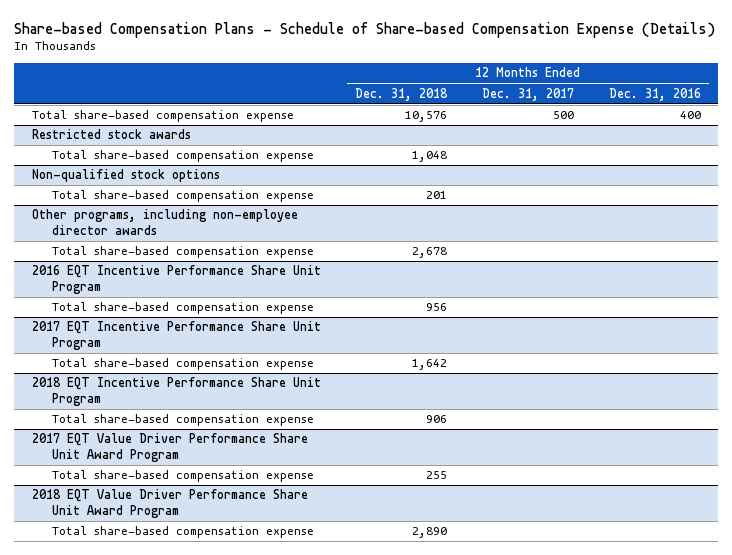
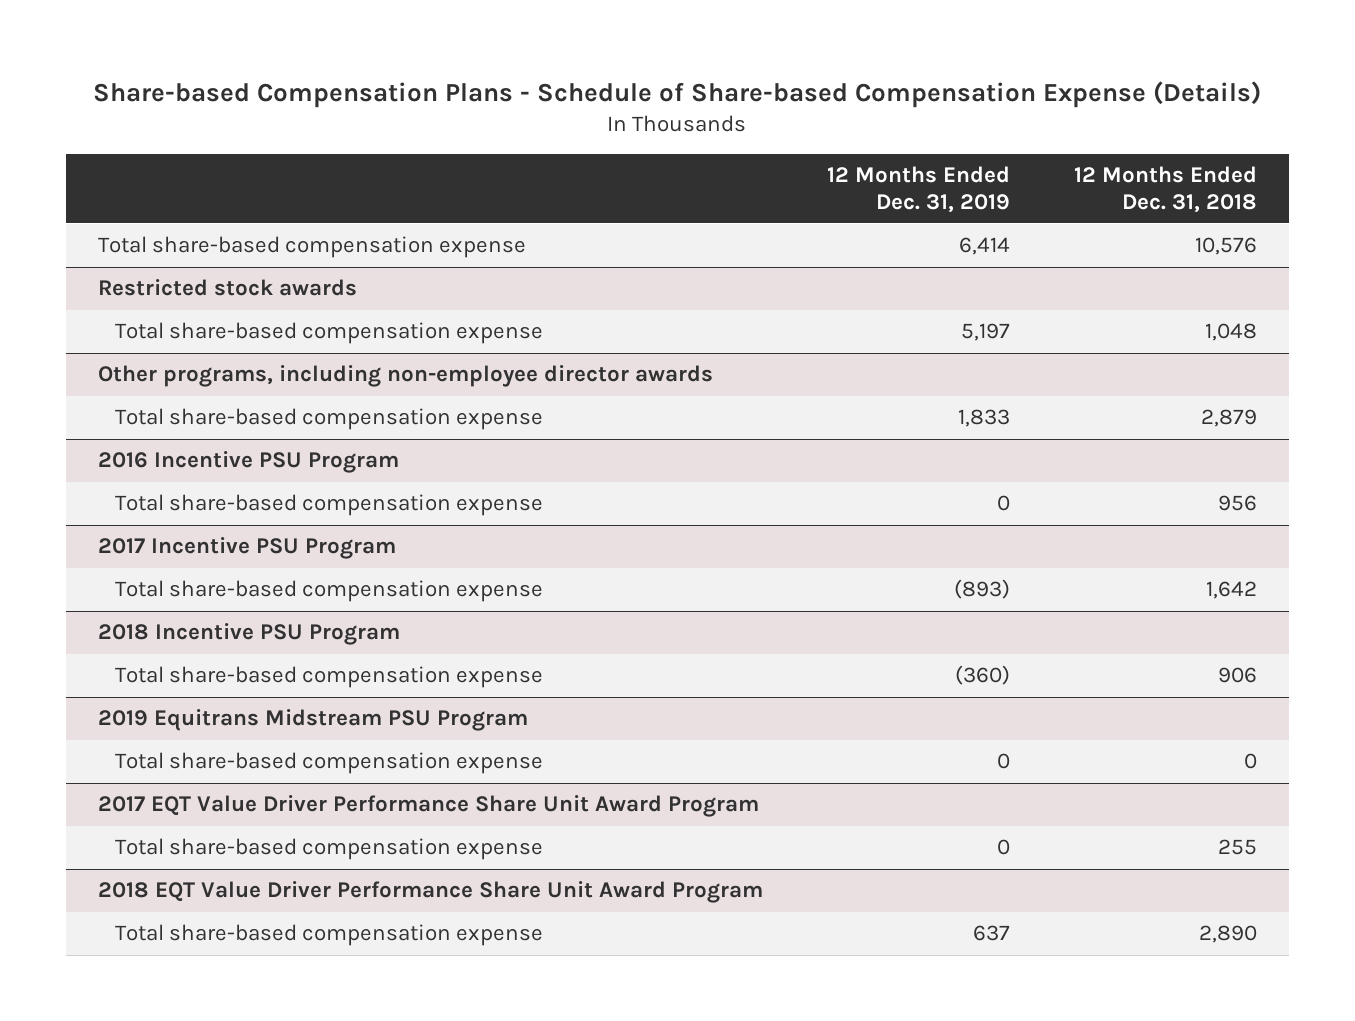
[482,87,575,101] Dec. 31, 2017 -> none
[608,87,701,101] Dec. 31, 2016 -> none
none -> [826,165,1010,213] 12 Months Ended Dec. 31, 2019
[31,169,220,183] Non-qualified stock options -> none
[51,190,314,203] Total share-based compensation expense -> none
[412,247,448,259] 2,678 -> [1200,409,1257,428] 2,879
[31,265,321,295] 2016 EQT Incentive Performance Share Unit Program -> [97,451,399,474] 2016 Incentive PSU Program
[31,321,321,351] 2017 EQT Incentive Performance Share Unit Program -> [97,537,396,560] 2017 Incentive PSU Program
[31,377,321,407] 2018 EQT Incentive Performance Share Unit Program -> [97,623,400,646] 2018 Incentive PSU Program
none -> [97,709,528,732] 2019 Equitrans Midstream PSU Program
none -> [115,752,544,775] Total share-based compensation expense

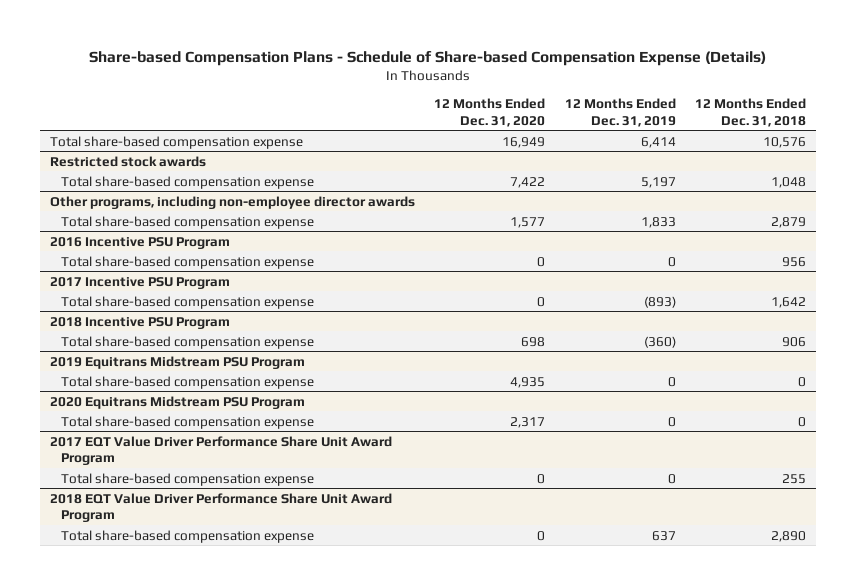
none -> [434,98,546,127] 12 Months Ended Dec. 31, 2020
none -> [50,395,306,409] 2020 Equitrans Midstream PSU Program
none -> [61,415,315,429] Total share-based compensation expense

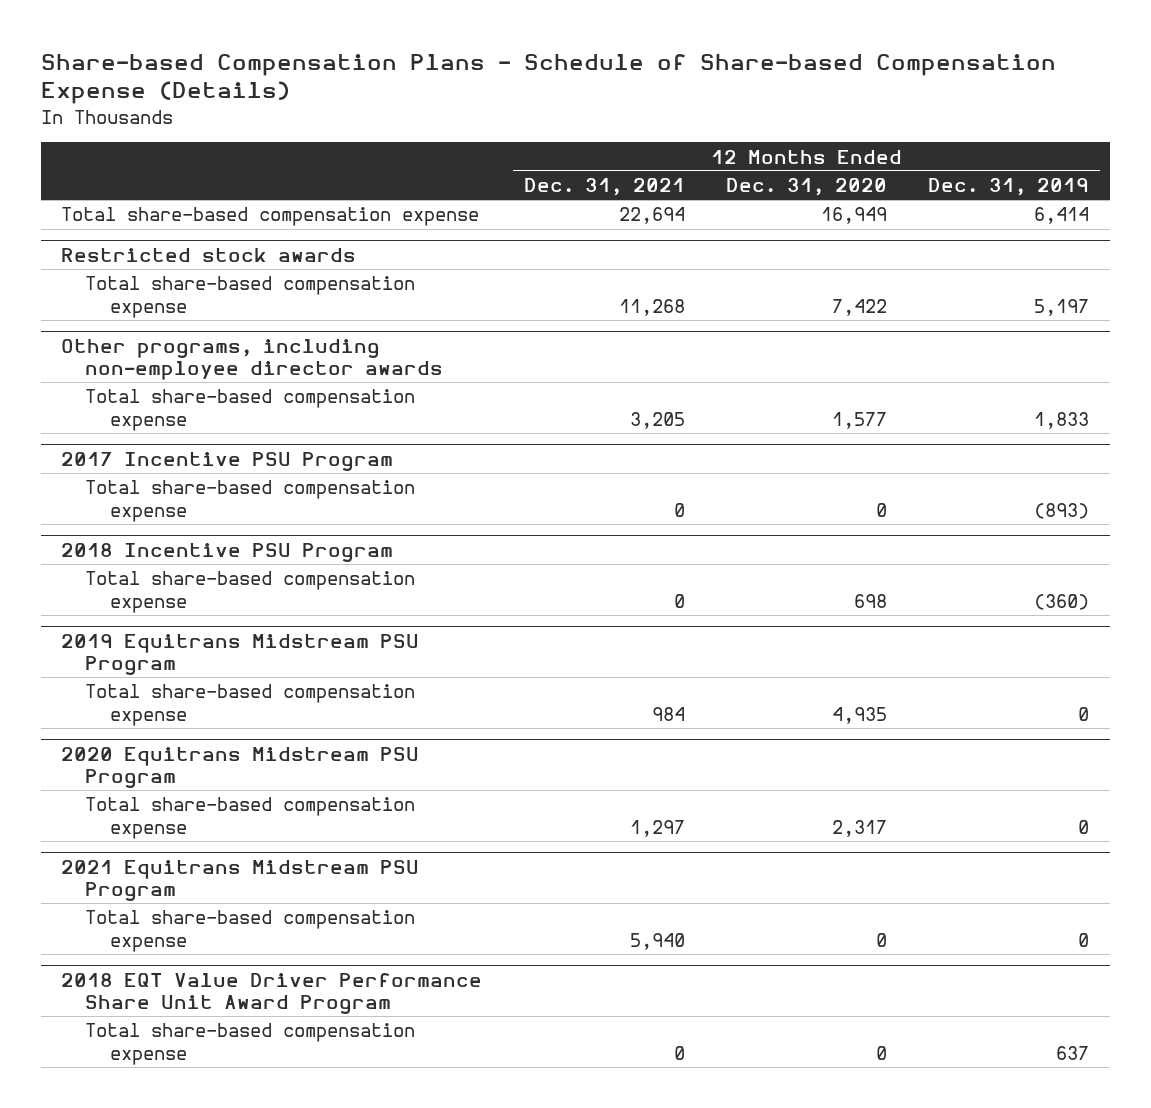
[695,98,807,127] 12 Months Ended Dec. 31, 2018 -> none
none -> [523,178,685,197] Dec. 31, 2021
[50,236,231,249] 2016 Incentive PSU Program -> none
[61,255,315,269] Total share-based compensation expense -> none
[50,435,393,466] 2017 EQT Value Driver Performance Share Unit Award Program -> none
none -> [61,859,420,901] 2021 Equitrans Midstream PSU Program

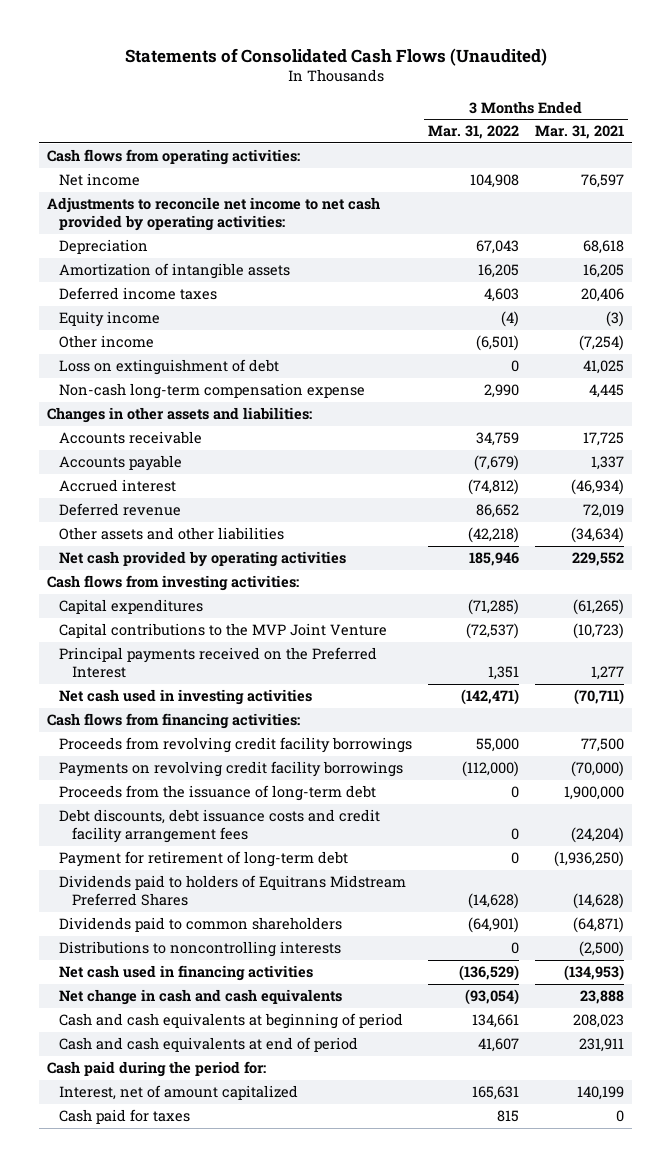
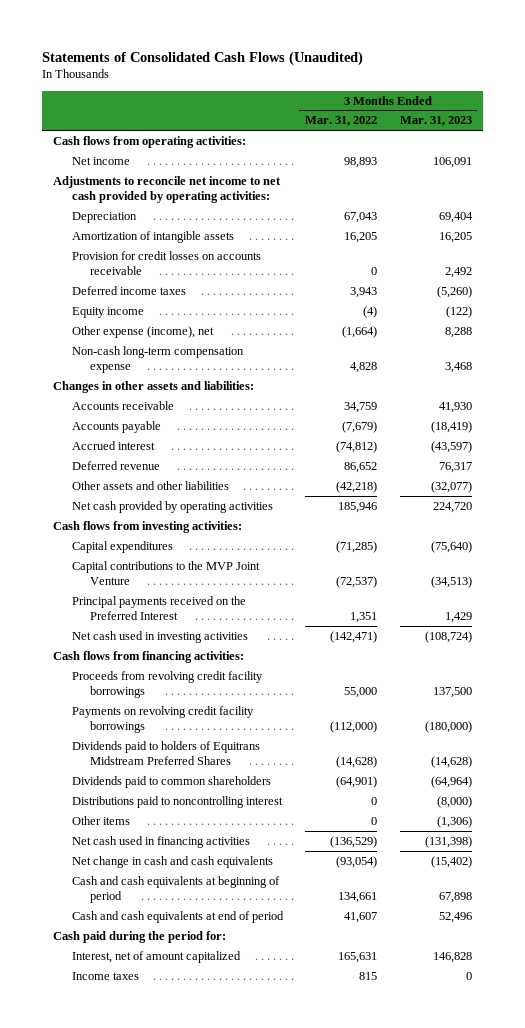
[535,125,625,140] Mar. 31, 2021 -> none
none -> [399,116,472,127] Mar. 31, 2023
[470,174,520,189] 104,908 -> [344,156,378,168] 98,893
none -> [71,250,261,275] Provision for credit losses on accounts receivable
[484,288,520,303] 4,603 -> [350,286,378,298] 3,943
[59,359,280,376] Loss on extinguishment of debt -> none
[59,335,155,349] Other income -> [71,325,214,338] Other expense (income), net
[476,335,520,352] (6,501) -> [342,325,378,338] (1,664)
[484,384,520,399] 2,990 -> [350,361,378,373] 4,828
[59,785,377,802] Proceeds from the issuance of long-term debt -> none
[59,809,381,844] Debt discounts, debt issuance costs and credit facility arrangement fees -> none
[59,851,349,868] Payment for retirement of long-term debt -> none
[59,941,342,958] Distributions to noncontrolling interests -> [71,795,283,808] Distributions paid to noncontrolling interest
none -> [71,815,130,825] Other items
[59,1109,191,1125] Cash paid for taxes -> [71,971,139,980] Income taxes

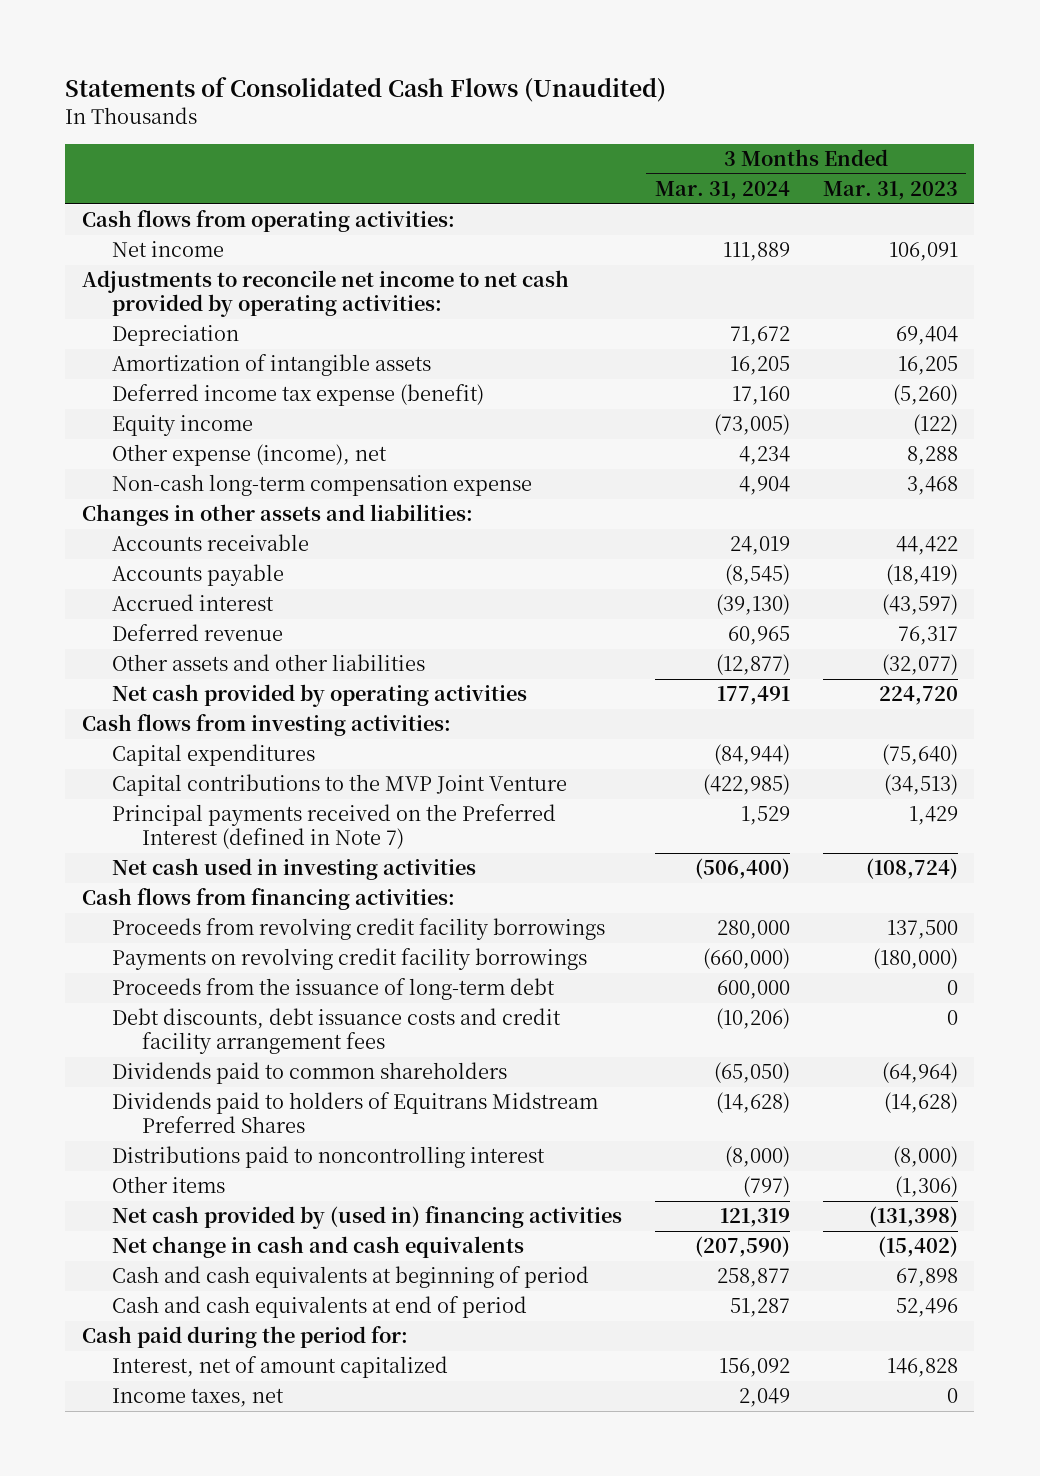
[305,116,378,127] Mar. 31, 2022 -> none
none -> [654,181,790,201] Mar. 31, 2024
[71,250,261,275] Provision for credit losses on accounts receivable -> none
[71,285,186,295] Deferred income taxes -> [111,384,484,407] Deferred income tax expense (benefit)
[438,401,472,413] 41,930 -> [895,536,958,556] 44,422
[71,595,246,620] Principal payments received on the Preferred Interest -> [111,804,556,850] Principal payments received on the Preferred Interest (defined in Note 7)
none -> [111,978,555,1001] Proceeds from the issuance of long-term debt
none -> [111,1008,561,1055] Debt discounts, debt issuance costs and credit facility arrangement fees
[71,740,260,765] Dividends paid to holders of Equitrans Midstream Preferred Shares -> [111,1092,598,1134] Dividends paid to holders of Equitrans Midstream Preferred Shares
[71,835,250,848] Net cash used in financing activities -> [111,1206,622,1230] Net cash provided by (used in) financing activities
[71,971,139,980] Income taxes -> [111,1388,284,1408] Income taxes, net

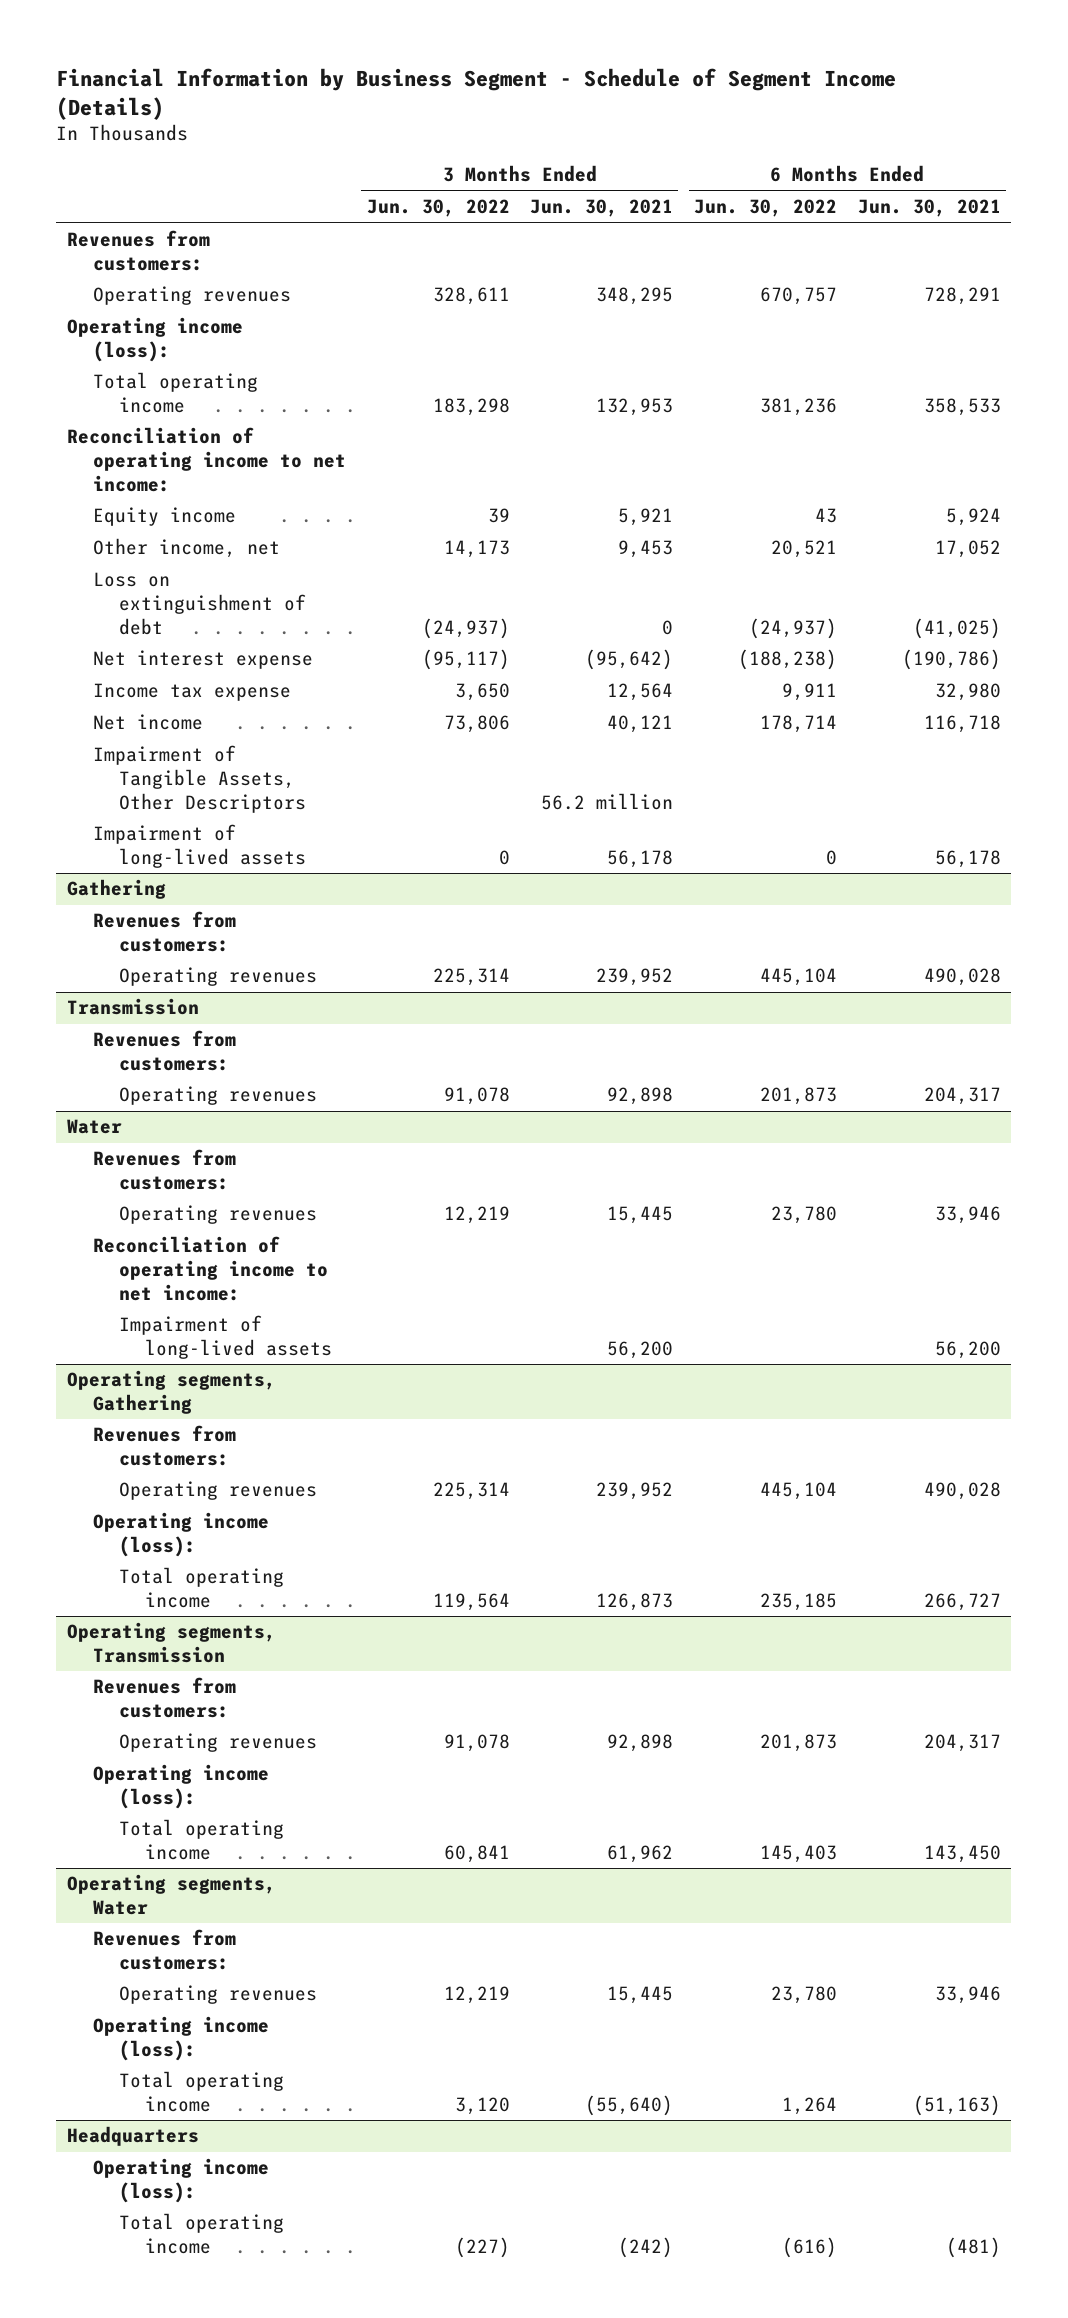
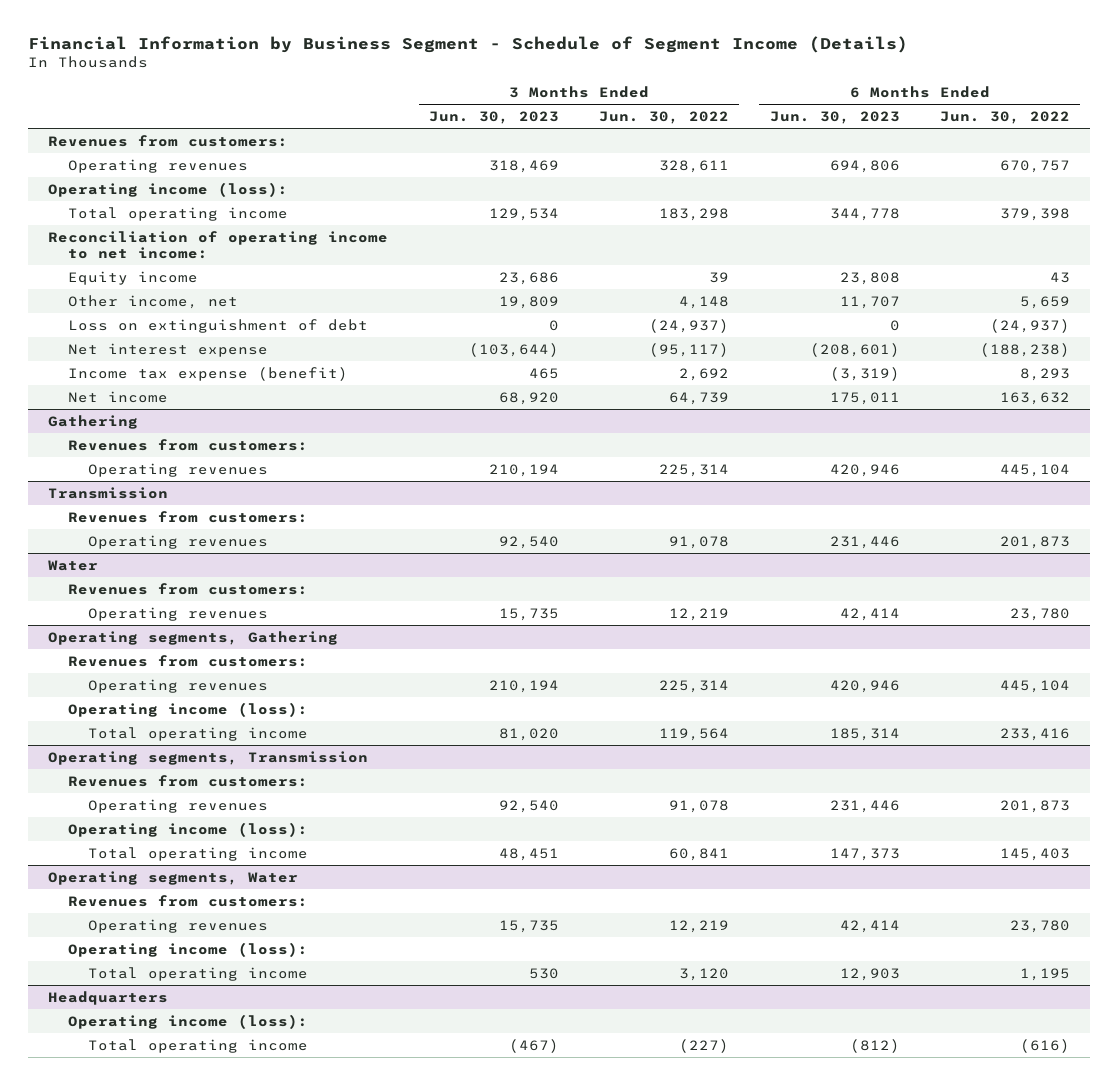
[530,199,674,218] Jun. 30, 2021 -> none
[857,199,1001,218] Jun. 30, 2021 -> none
none -> [428,110,559,124] Jun. 30, 2023
none -> [769,110,900,124] Jun. 30, 2023
[760,398,838,417] 381,236 -> [999,207,1070,221] 379,398
[443,540,510,559] 14,173 -> [679,295,730,309] 4,148
[771,540,838,559] 20,521 -> [1019,295,1070,309] 5,659
[92,745,306,813] Impairment of Tangible Assets, Other Descriptors -> none
[92,824,306,869] Impairment of long-lived assets -> none
[92,683,291,702] Income tax expense -> [67,366,348,381] Income tax expense (benefit)
[454,683,510,702] 3,650 -> [679,367,730,381] 2,692
[782,683,838,702] 9,911 -> [1019,367,1070,381] 8,293
[443,715,510,734] 73,806 -> [669,391,730,405] 64,739
[760,715,838,734] 178,714 -> [999,391,1070,405] 163,632
[92,1236,328,1301] Reconciliation of operating income to net income: -> none
[118,1315,332,1360] Impairment of long-lived assets -> none
[760,1593,838,1612] 235,185 -> [999,727,1070,741] 233,416
[782,2097,838,2116] 1,264 -> [1019,967,1070,981] 1,195

